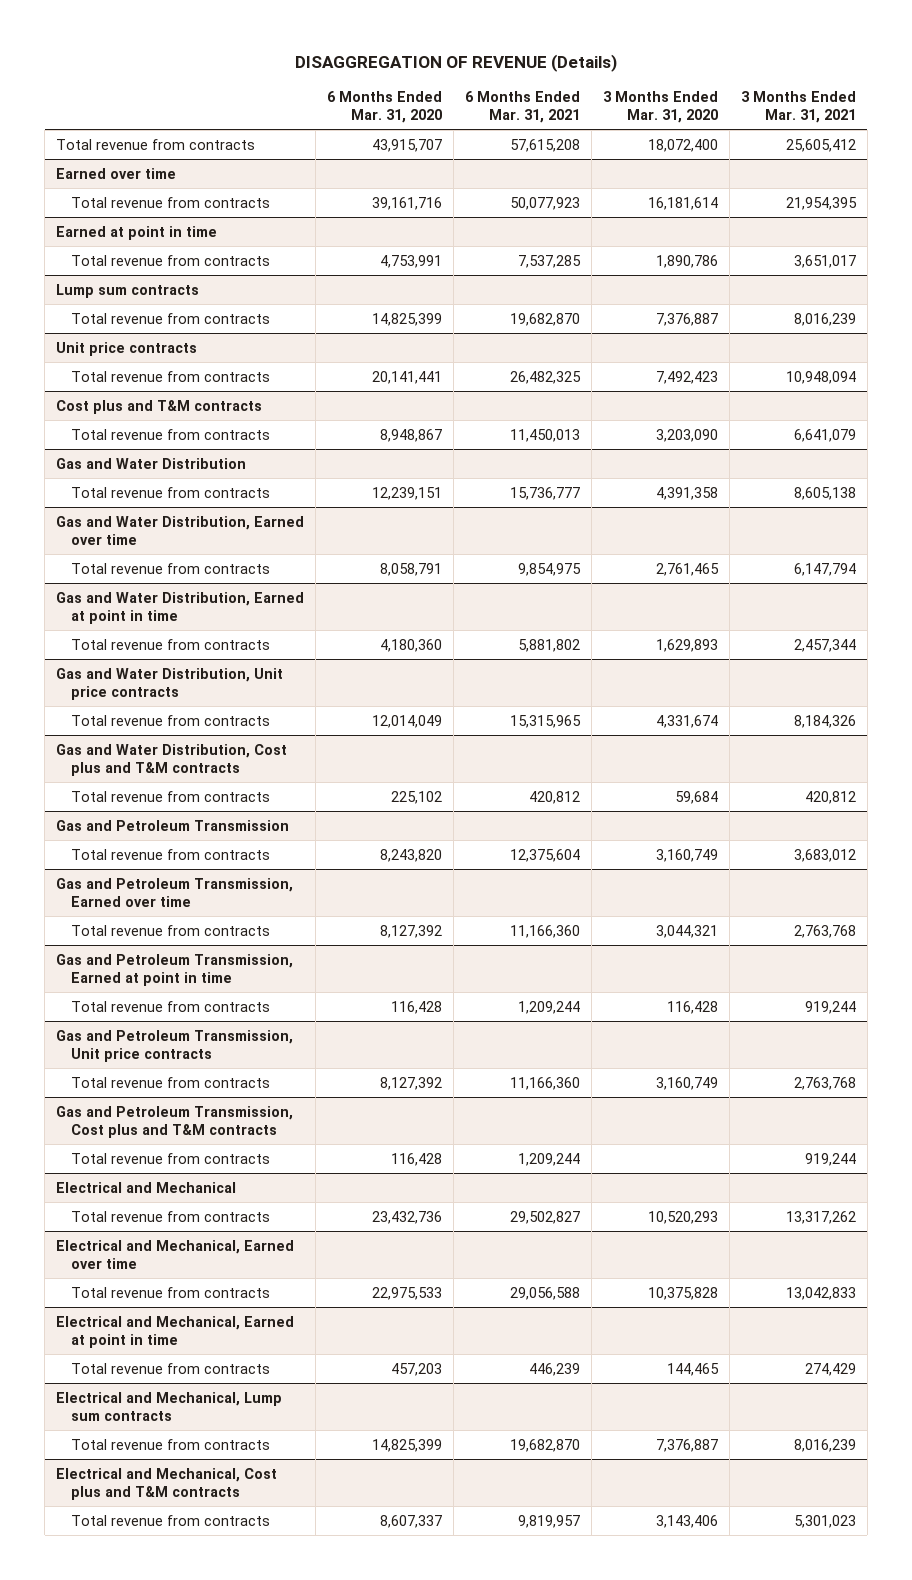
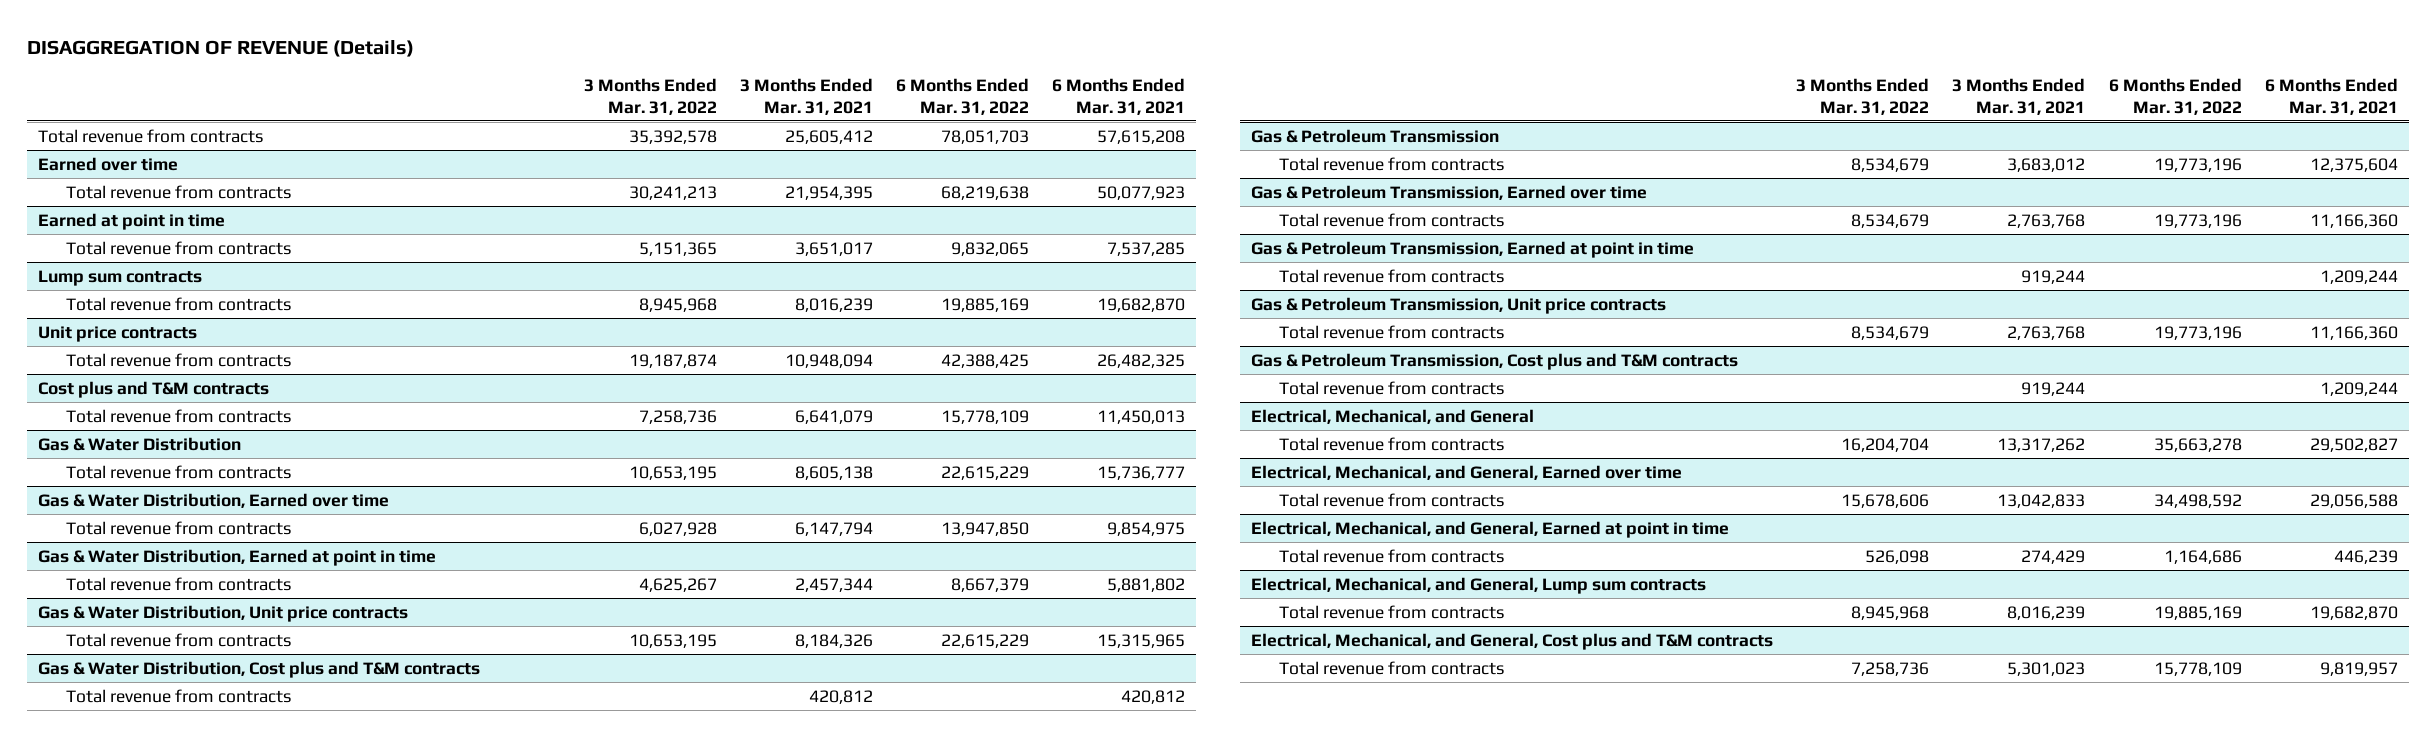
[327,91,443,124] 6 Months Ended Mar. 31, 2020 -> none
[602,91,718,124] 3 Months Ended Mar. 31, 2020 -> none
none -> [583,77,717,115] 3 Months Ended Mar. 31, 2022
none -> [895,77,1029,115] 6 Months Ended Mar. 31, 2022
[56,457,247,469] Gas and Water Distribution -> [38,436,242,451] Gas & Water Distribution
[56,515,305,545] Gas and Water Distribution, Earned over time -> [38,492,390,508] Gas & Water Distribution, Earned over time
[56,591,305,624] Gas and Water Distribution, Earned at point in time -> [38,548,437,566] Gas & Water Distribution, Earned at point in time
[56,667,284,700] Gas and Water Distribution, Unit price contracts -> [38,604,409,622] Gas & Water Distribution, Unit price contracts
[56,743,288,776] Gas and Water Distribution, Cost plus and T&M contracts -> [38,660,481,678] Gas & Water Distribution, Cost plus and T&M contracts
[56,819,290,831] Gas and Petroleum Transmission -> [1251,128,1500,143] Gas & Petroleum Transmission
[56,877,294,907] Gas and Petroleum Transmission, Earned over time -> [1251,184,1648,200] Gas & Petroleum Transmission, Earned over time
[56,953,294,986] Gas and Petroleum Transmission, Earned at point in time -> [1251,240,1695,258] Gas & Petroleum Transmission, Earned at point in time
[56,1029,294,1062] Gas and Petroleum Transmission, Unit price contracts -> [1251,296,1667,314] Gas & Petroleum Transmission, Unit price contracts
[56,1105,294,1138] Gas and Petroleum Transmission, Cost plus and T&M contracts -> [1251,352,1739,370] Gas & Petroleum Transmission, Cost plus and T&M contracts
[56,1181,237,1193] Electrical and Mechanical -> [1251,408,1535,424] Electrical, Mechanical, and General
[56,1239,295,1269] Electrical and Mechanical, Earned over time -> [1251,464,1683,480] Electrical, Mechanical, and General, Earned over time
[56,1315,295,1348] Electrical and Mechanical, Earned at point in time -> [1251,520,1730,538] Electrical, Mechanical, and General, Earned at point in time
[56,1391,283,1421] Electrical and Mechanical, Lump sum contracts -> [1251,576,1707,594] Electrical, Mechanical, and General, Lump sum contracts
[56,1467,278,1500] Electrical and Mechanical, Cost plus and T&M contracts -> [1251,632,1774,650] Electrical, Mechanical, and General, Cost plus and T&M contracts

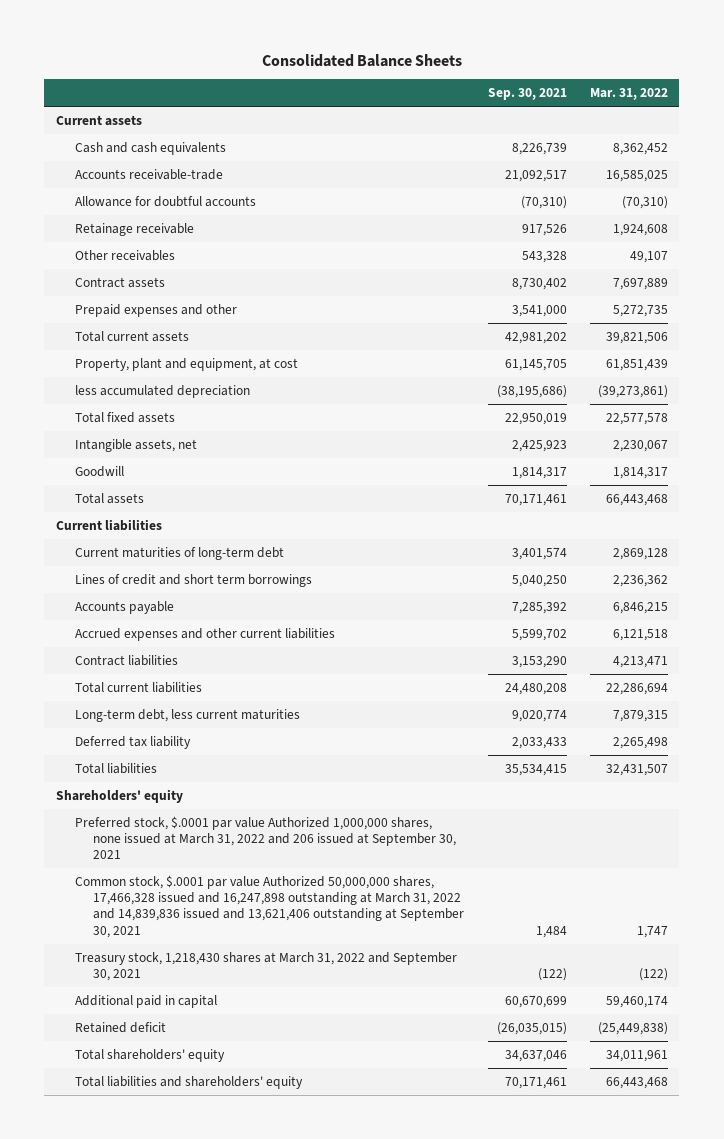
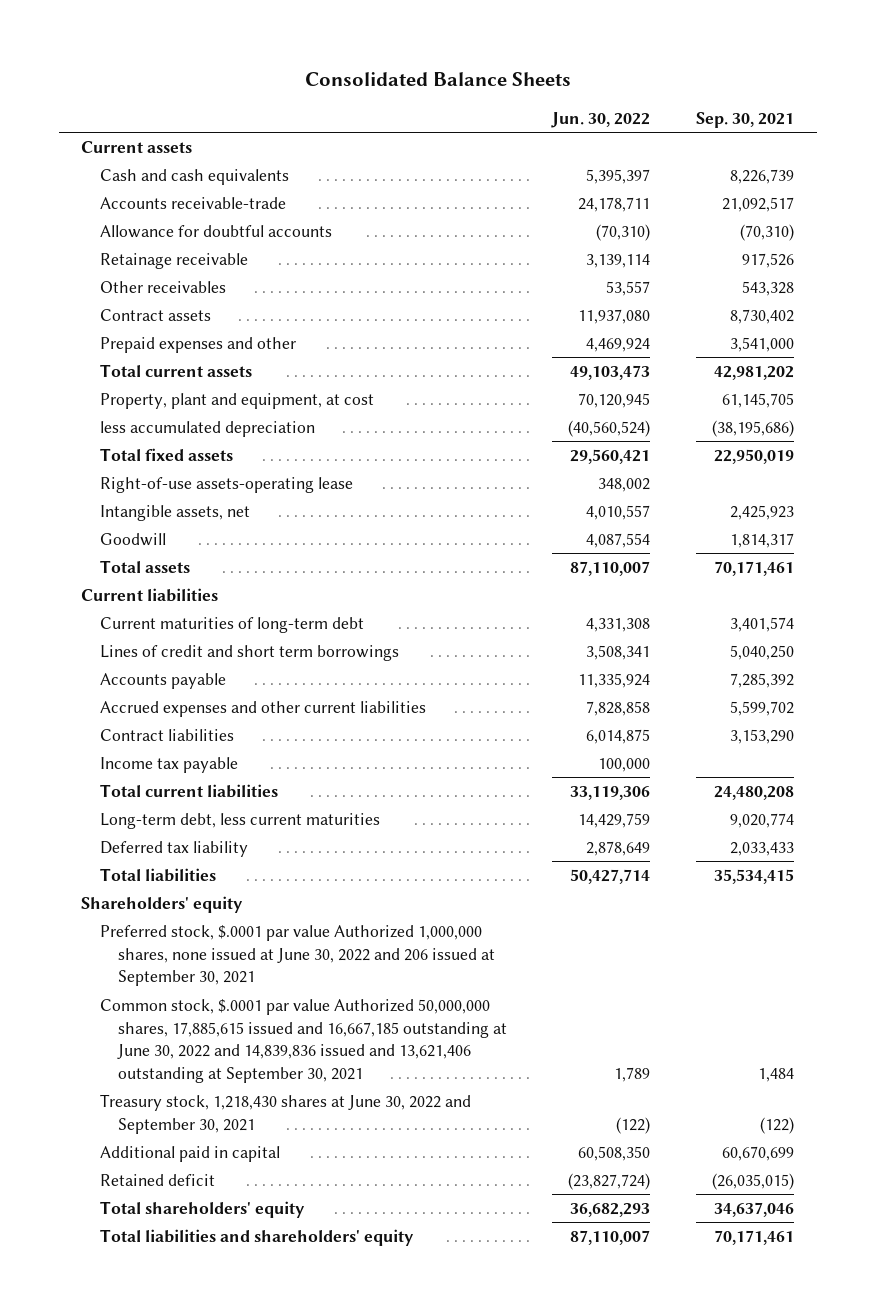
[589,88,668,101] Mar. 31, 2022 -> none
none -> [551,111,651,128] Jun. 30, 2022
none -> [99,476,353,493] Right-of-use assets-operating lease
none -> [99,756,238,773] Income tax payable
[74,815,457,860] Preferred stock, $.0001 par value Authorized 1,000,000 shares, none issued at March 31, 2022 and 206 issued at September 30, 2021 -> [99,924,495,987] Preferred stock, $.0001 par value Authorized 1,000,000 shares, none issued at June 30, 2022 and 206 issued at September 30, 2021
[74,874,465,938] Common stock, $.0001 par value Authorized 50,000,000 shares, 17,466,328 issued and 16,247,898 outstanding at March 31, 2022 and 14,839,836 issued and 13,621,406 outstanding at September 30, 2021 -> [99,998,507,1083] Common stock, $.0001 par value Authorized 50,000,000 shares, 17,885,615 issued and 16,667,185 outstanding at June 30, 2022 and 14,839,836 issued and 13,621,406 outstanding at September 30, 2021
[74,951,457,982] Treasury stock, 1,218,430 shares at March 31, 2022 and September 30, 2021 -> [99,1093,471,1134] Treasury stock, 1,218,430 shares at June 30, 2022 and September 30, 2021

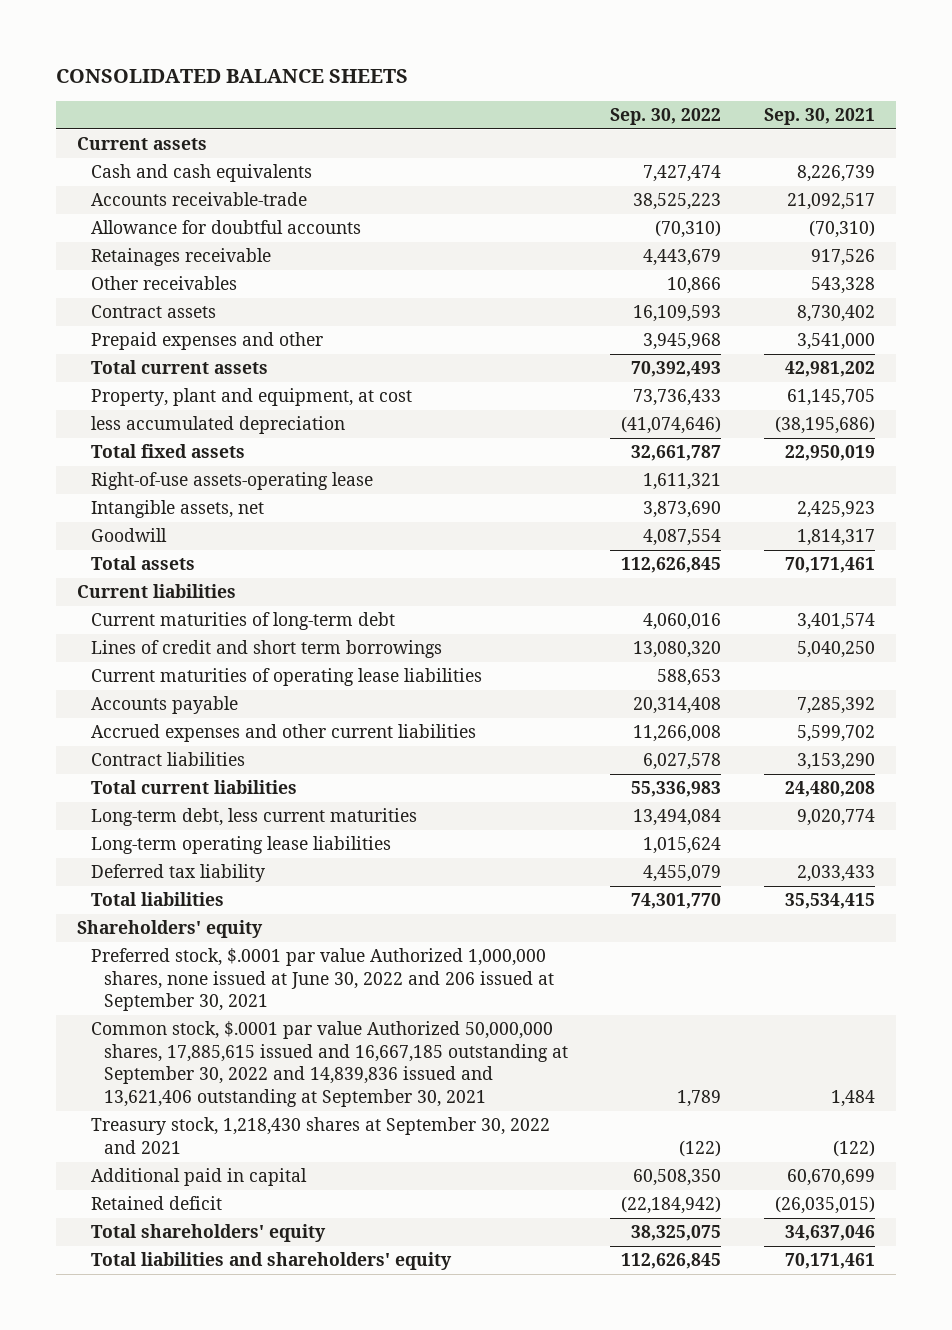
[304,72,571,87] Consolidated Balance Sheets -> [56,69,409,84] CONSOLIDATED BALANCE SHEETS
[551,111,651,128] Jun. 30, 2022 -> none
none -> [610,108,722,126] Sep. 30, 2022
[99,252,248,269] Retainage receivable -> [90,248,271,267] Retainages receivable
none -> [90,668,482,687] Current maturities of operating lease liabilities
[99,756,238,773] Income tax payable -> none
none -> [90,836,391,855] Long-term operating lease liabilities
[99,998,507,1083] Common stock, $.0001 par value Authorized 50,000,000 shares, 17,885,615 issued and 16,667,185 outstanding at June 30, 2022 and 14,839,836 issued and 13,621,406 outstanding at September 30, 2021 -> [90,1021,569,1107] Common stock, $.0001 par value Authorized 50,000,000 shares, 17,885,615 issued and 16,667,185 outstanding at September 30, 2022 and 14,839,836 issued and 13,621,406 outstanding at September 30, 2021
[99,1093,471,1134] Treasury stock, 1,218,430 shares at June 30, 2022 and September 30, 2021 -> [90,1117,550,1154] Treasury stock, 1,218,430 shares at September 30, 2022 and 2021

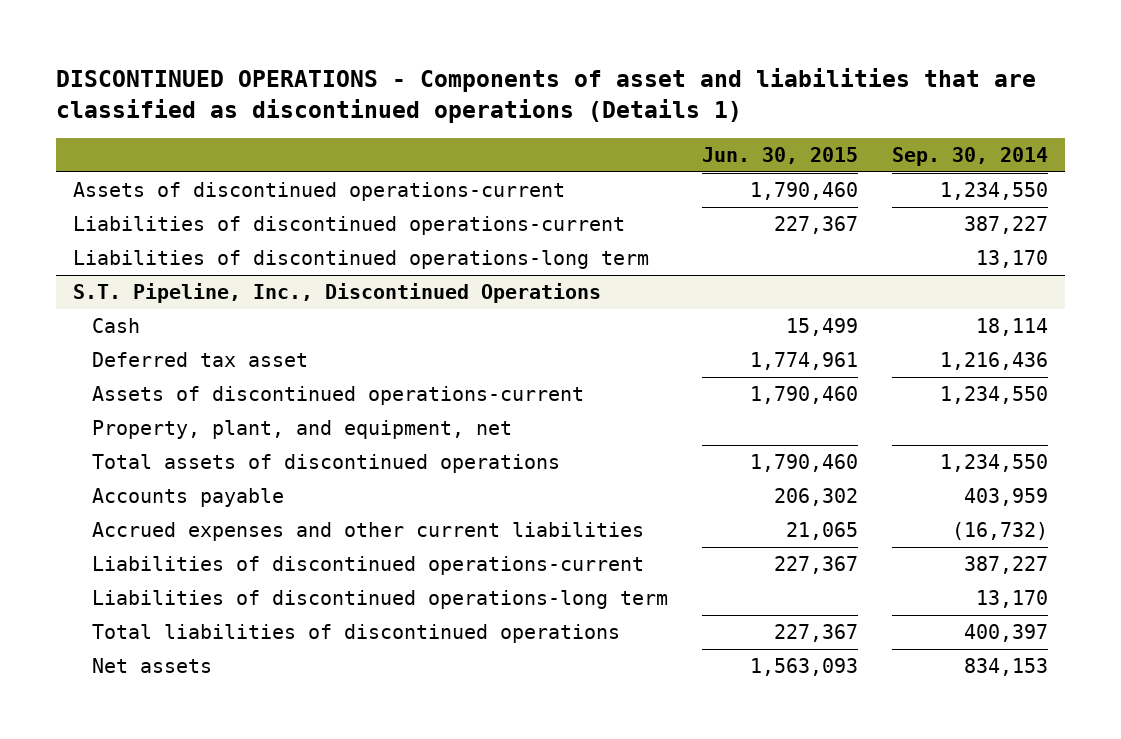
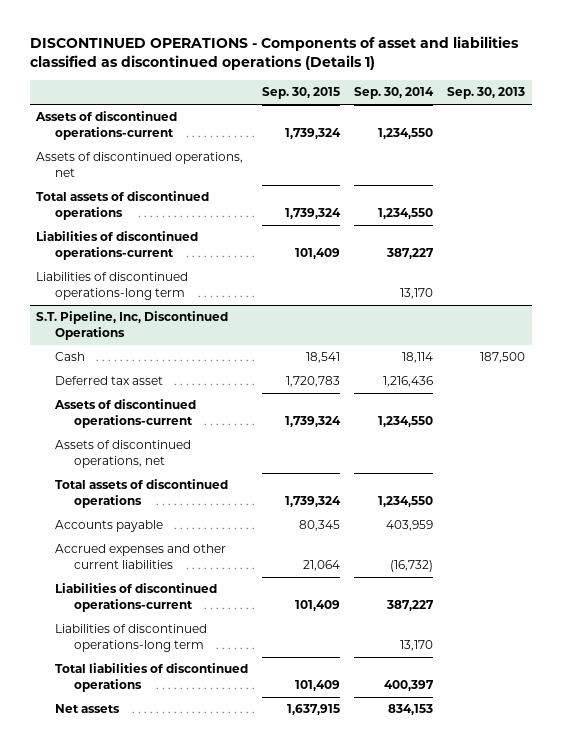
[55,67,1036,123] DISCONTINUED OPERATIONS - Components of asset and liabilities that are classified as discontinued operations (Details 1) -> [29,36,519,71] DISCONTINUED OPERATIONS - Components of asset and liabilities classified as discontinued operations (Details 1)
[702,147,859,165] Jun. 30, 2015 -> none
none -> [262,87,341,100] Sep. 30, 2015
none -> [446,87,525,100] Sep. 30, 2013
none -> [36,152,244,177] Assets of discontinued operations, net
none -> [36,191,210,220] Total assets of discontinued operations
[72,283,601,304] S.T. Pipeline, Inc., Discontinued Operations -> [36,311,229,340] S.T. Pipeline, Inc, Discontinued Operations
[92,420,513,440] Property, plant, and equipment, net -> none
none -> [55,440,192,468] Assets of discontinued operations, net

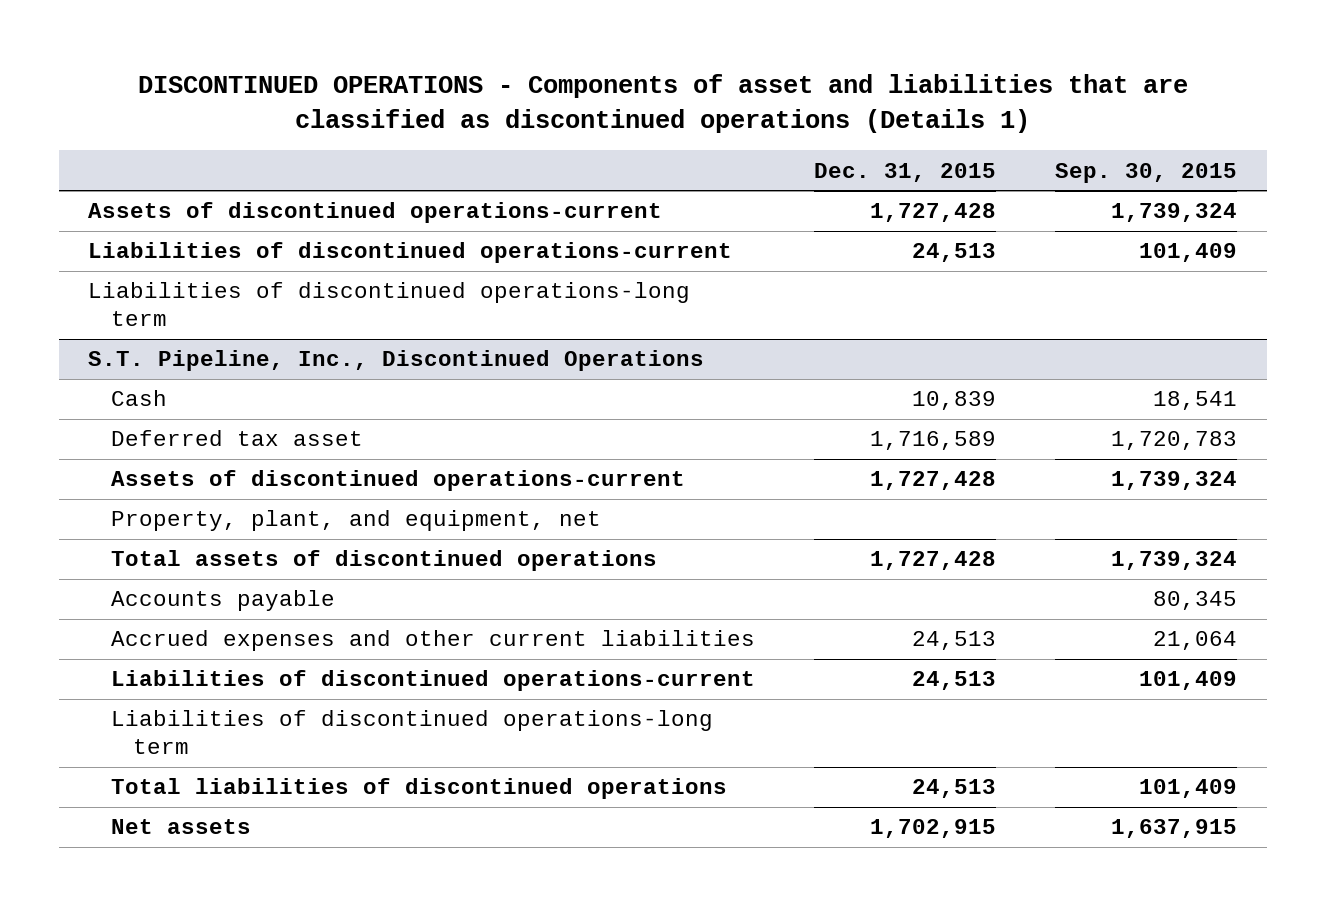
[29,36,519,71] DISCONTINUED OPERATIONS - Components of asset and liabilities classified as discontinued operations (Details 1) -> [137,74,1188,134] DISCONTINUED OPERATIONS - Components of asset and liabilities that are classified as discontinued operations (Details 1)
[353,87,434,100] Sep. 30, 2014 -> none
[446,87,525,100] Sep. 30, 2013 -> none
none -> [813,162,996,182] Dec. 31, 2015
[36,152,244,177] Assets of discontinued operations, net -> none
[36,191,210,220] Total assets of discontinued operations -> none
[36,311,229,340] S.T. Pipeline, Inc, Discontinued Operations -> [88,350,705,372] S.T. Pipeline, Inc., Discontinued Operations
[55,440,192,468] Assets of discontinued operations, net -> none
none -> [110,510,601,532] Property, plant, and equipment, net

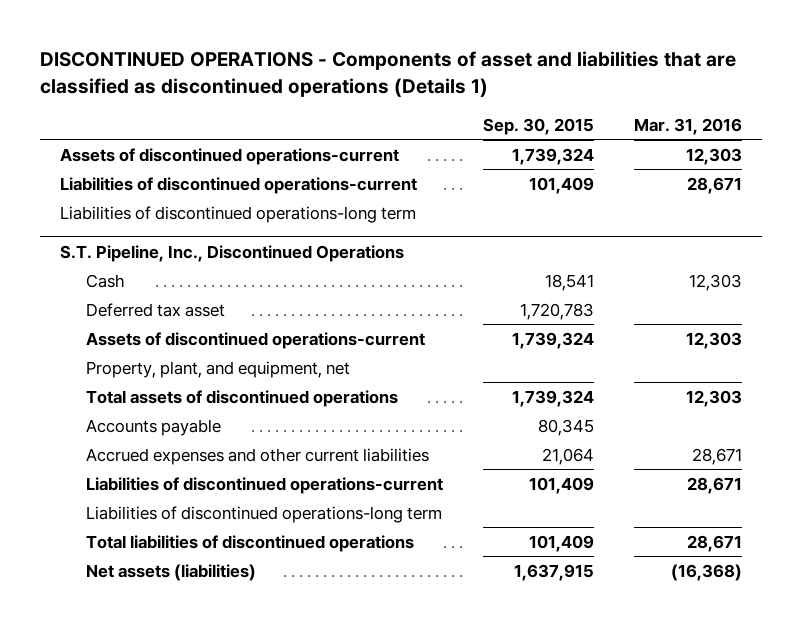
[813,162,996,182] Dec. 31, 2015 -> none
none -> [633,117,742,135] Mar. 31, 2016
[110,819,251,835] Net assets -> [86,563,257,581] Net assets (liabilities)

